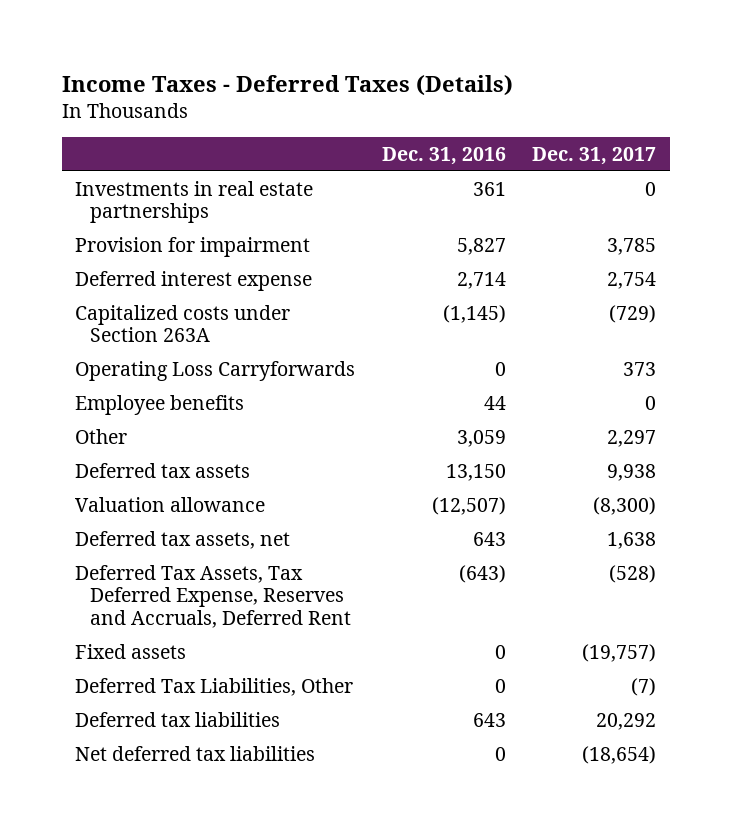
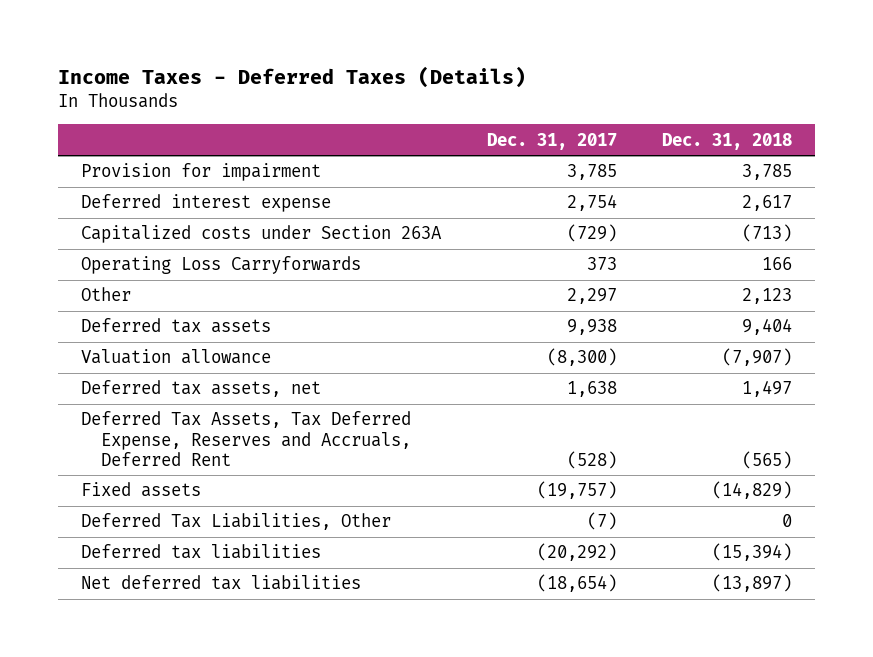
[381,146,506,165] Dec. 31, 2016 -> none
none -> [662,132,793,150] Dec. 31, 2018
[75,180,314,224] Investments in real estate partnerships -> none
[75,394,245,415] Employee benefits -> none
[596,712,657,730] 20,292 -> [536,543,617,562] (20,292)

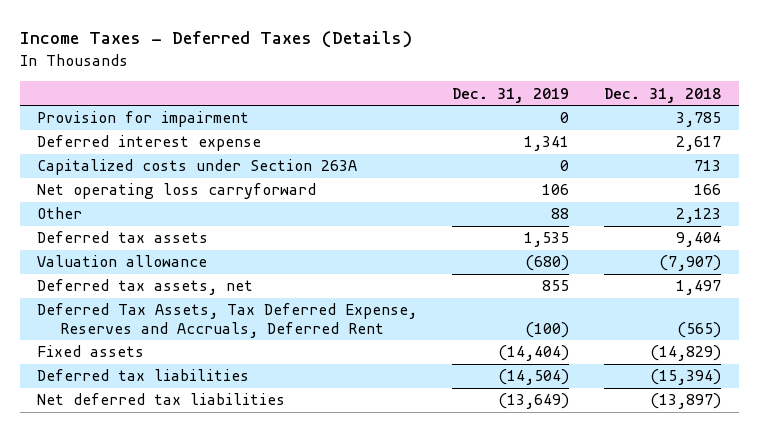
[486,132,617,150] Dec. 31, 2017 -> none
none -> [452,87,570,103] Dec. 31, 2019
[742,224,793,243] (713) -> [694,160,722,172] 713
[80,256,361,275] Operating Loss Carryforwards -> [37,183,317,200] Net operating loss carryforward
[80,513,391,531] Deferred Tax Liabilities, Other -> none

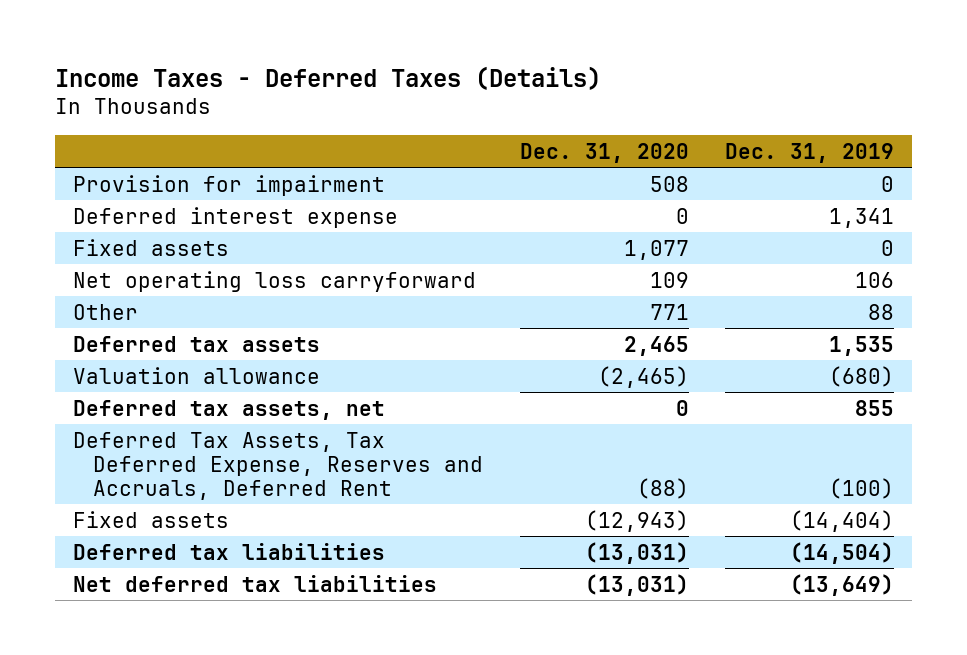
[604,87,722,103] Dec. 31, 2018 -> none
none -> [519,142,689,163] Dec. 31, 2020
[37,159,358,176] Capitalized costs under Section 263A -> none
none -> [73,238,230,256] Fixed assets

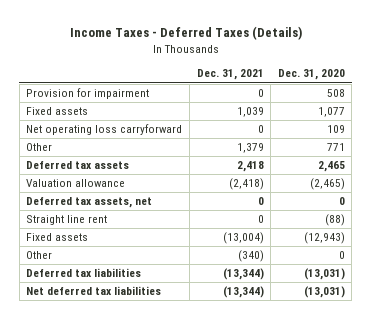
[725,142,895,163] Dec. 31, 2019 -> none
none -> [196,69,264,81] Dec. 31, 2021
[73,206,399,228] Deferred interest expense -> none
[73,431,484,500] Deferred Tax Assets, Tax Deferred Expense, Reserves and Accruals, Deferred Rent -> [26,215,108,226] Straight line rent
none -> [26,251,53,260] Other

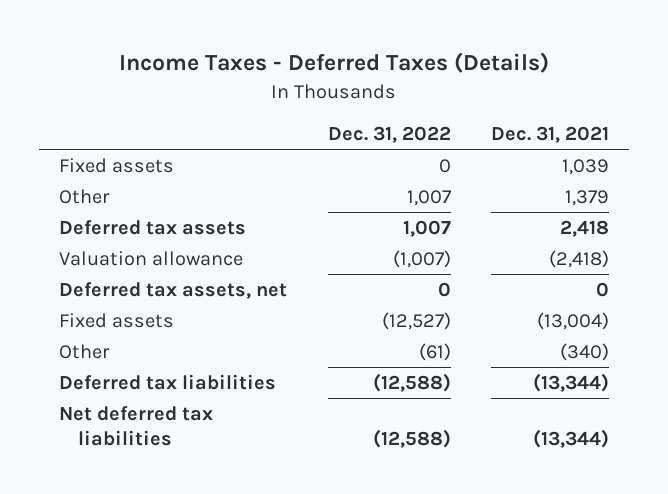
[277,69,345,81] Dec. 31, 2020 -> none
none -> [327,125,451,143] Dec. 31, 2022
[26,88,150,100] Provision for impairment -> none
[26,124,183,136] Net operating loss carryforward -> none
[26,215,108,226] Straight line rent -> none

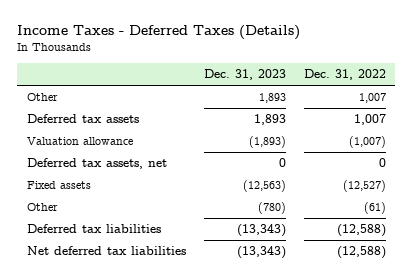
[491,125,610,143] Dec. 31, 2021 -> none
none -> [203,69,286,81] Dec. 31, 2023
[59,158,175,174] Fixed assets -> none

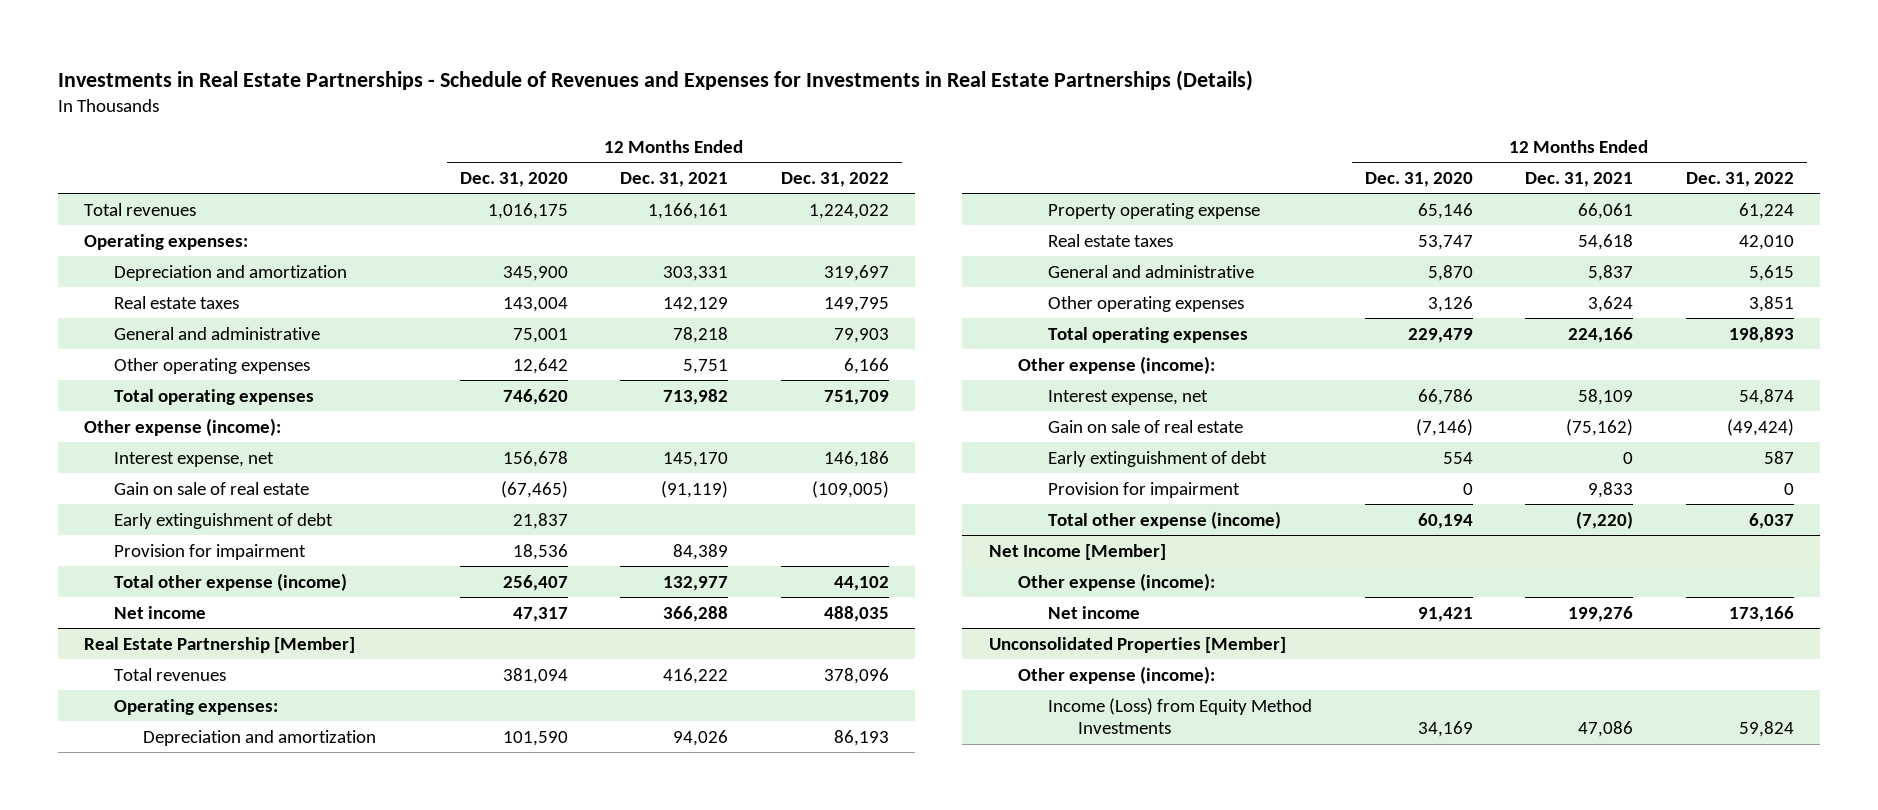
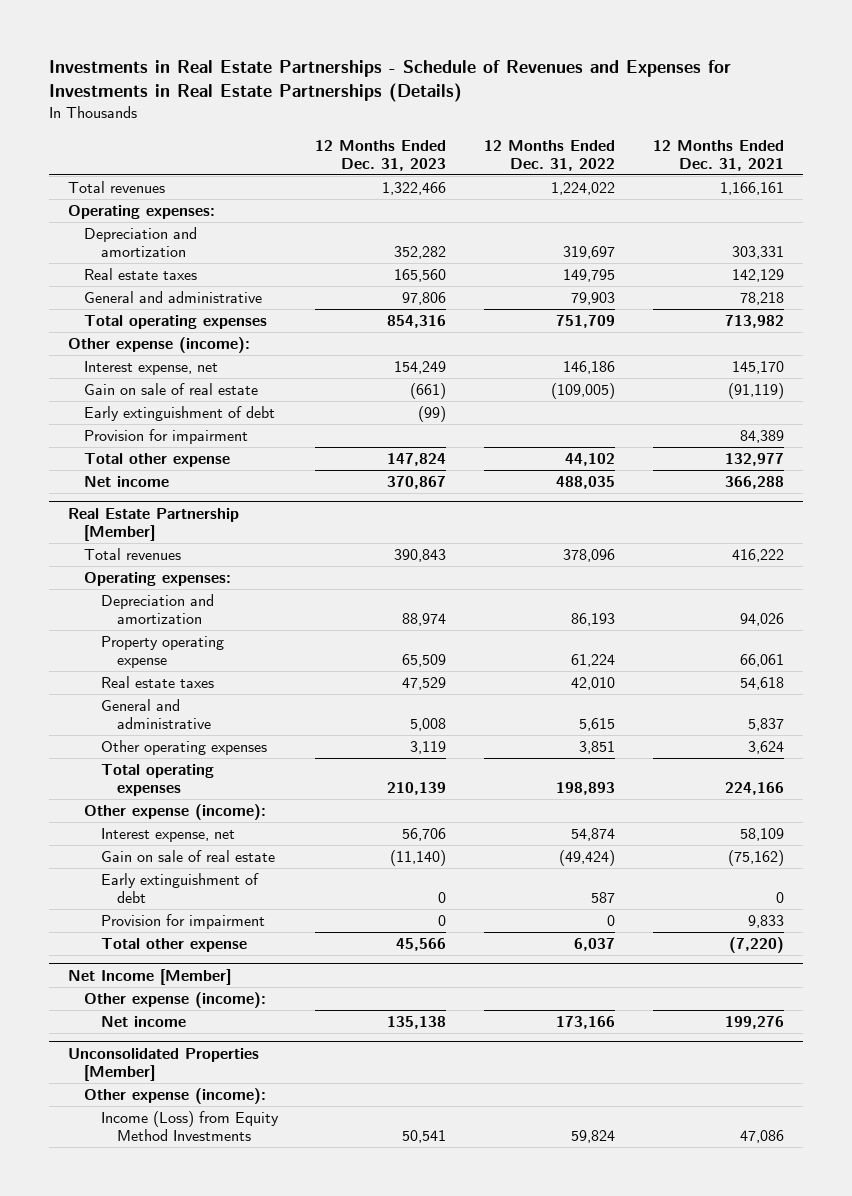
[459,171,568,187] Dec. 31, 2020 -> none
none -> [315,139,447,171] 12 Months Ended Dec. 31, 2023
[113,357,310,374] Other operating expenses -> none
[113,572,347,591] Total other expense (income) -> [84,453,231,468] Total other expense
[1048,510,1282,529] Total other expense (income) -> [100,938,247,953] Total other expense

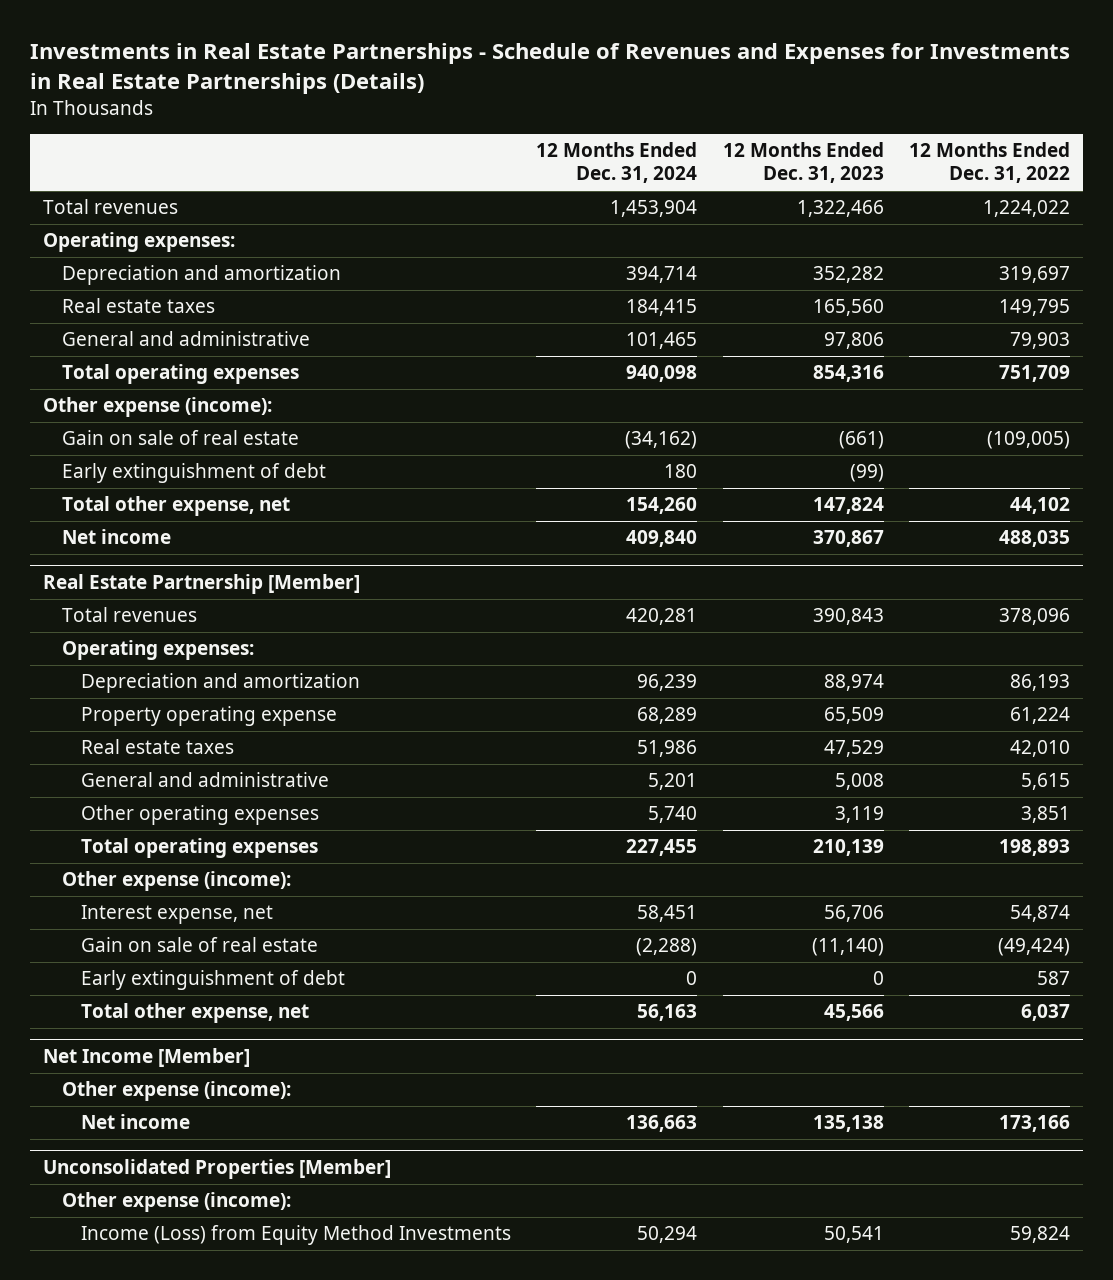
[653,139,785,171] 12 Months Ended Dec. 31, 2021 -> none
none -> [536,142,698,184] 12 Months Ended Dec. 31, 2024
[84,361,219,376] Interest expense, net -> none
[84,429,249,445] Provision for impairment -> none
[84,453,231,468] Total other expense -> [61,496,290,517] Total other expense, net
[100,914,265,930] Provision for impairment -> none
[100,938,247,953] Total other expense -> [80,1003,309,1024] Total other expense, net

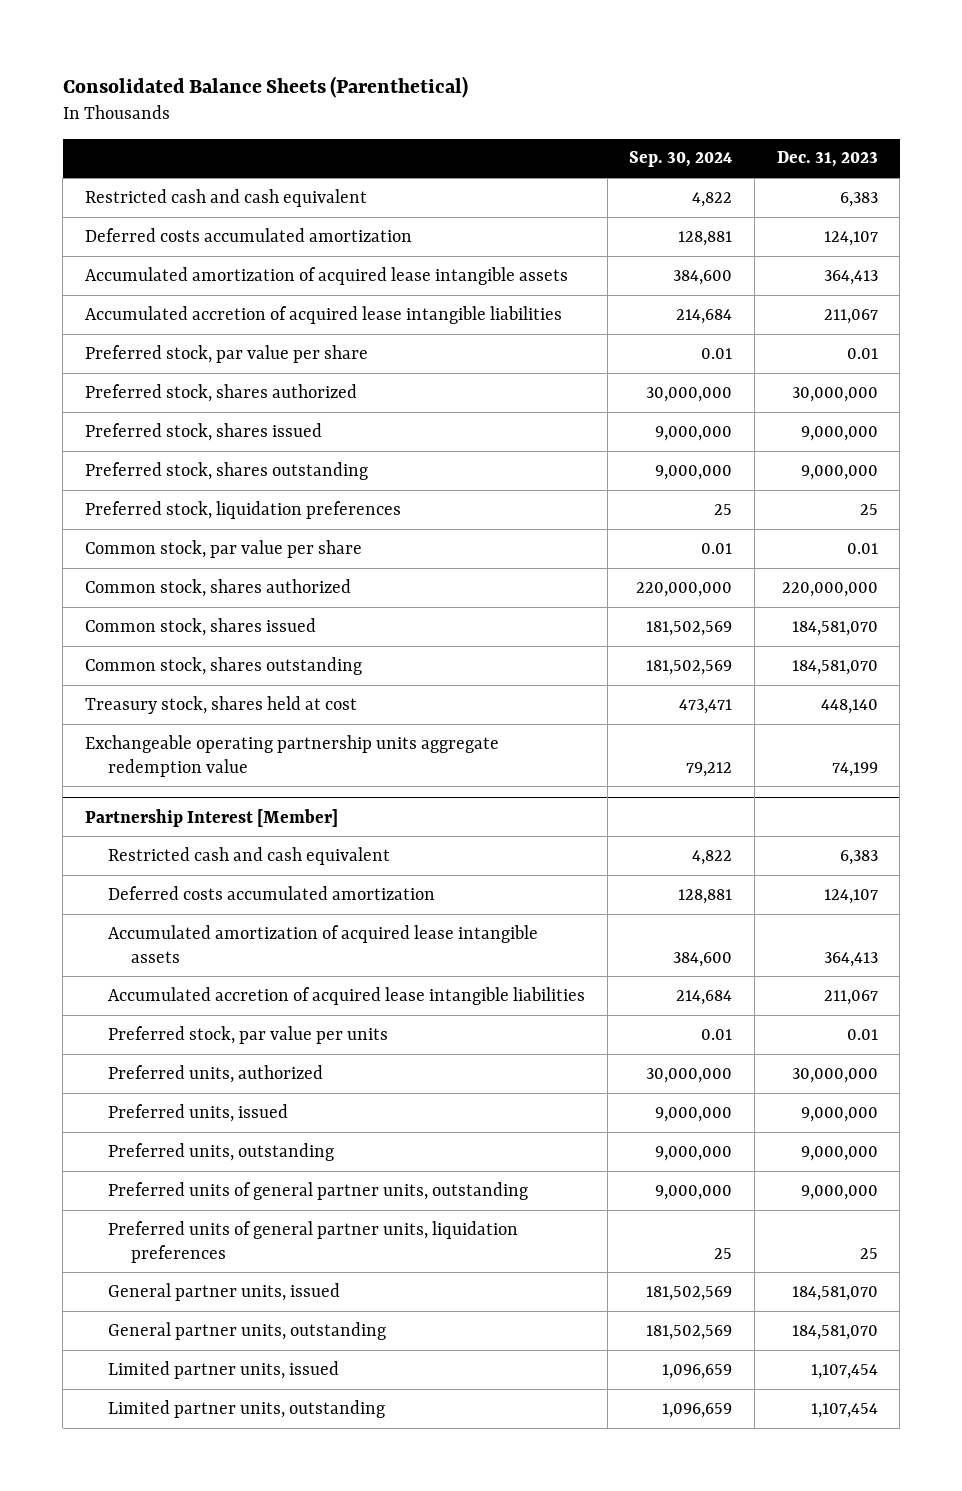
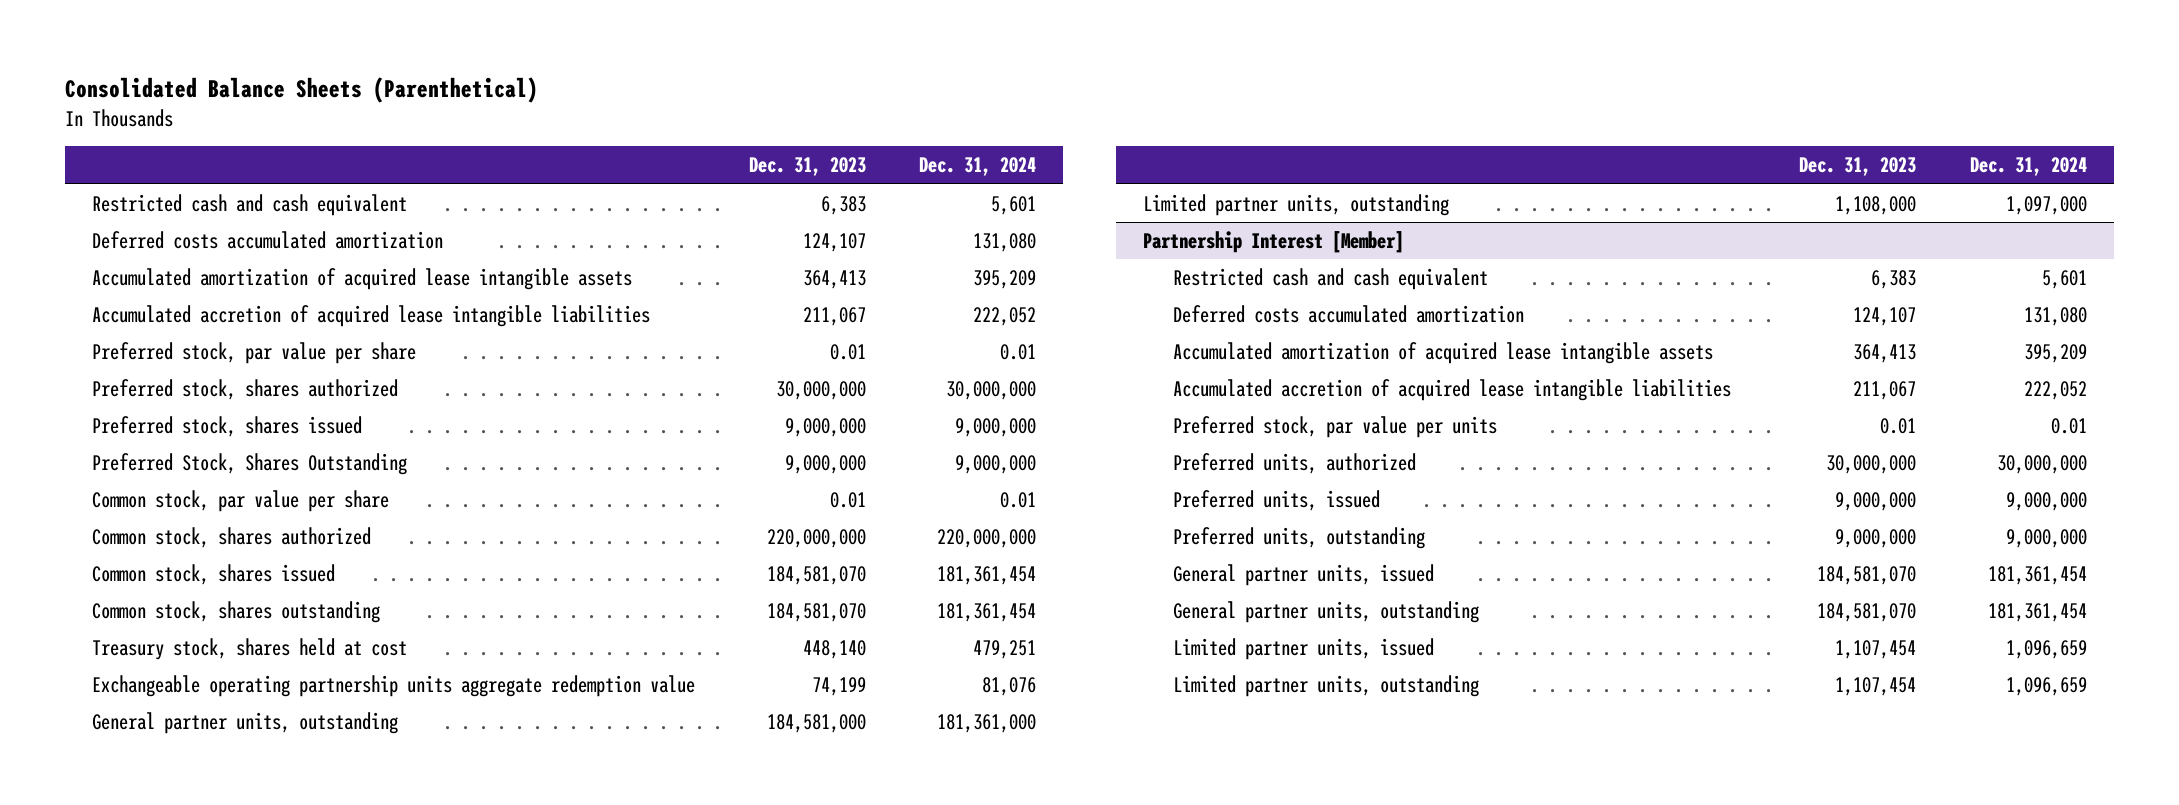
[629,151,733,168] Sep. 30, 2024 -> none
none -> [919,157,1037,177] Dec. 31, 2024
[84,500,401,519] Preferred stock, liquidation preferences -> none
[84,461,368,480] Preferred stock, shares outstanding -> [91,452,407,475] Preferred Stock, Shares Outstanding
none -> [91,711,398,734] General partner units, outstanding
none -> [1142,193,1449,216] Limited partner units, outstanding
[107,1181,528,1200] Preferred units of general partner units, outstanding -> none
[107,1220,518,1263] Preferred units of general partner units, liquidation preferences -> none

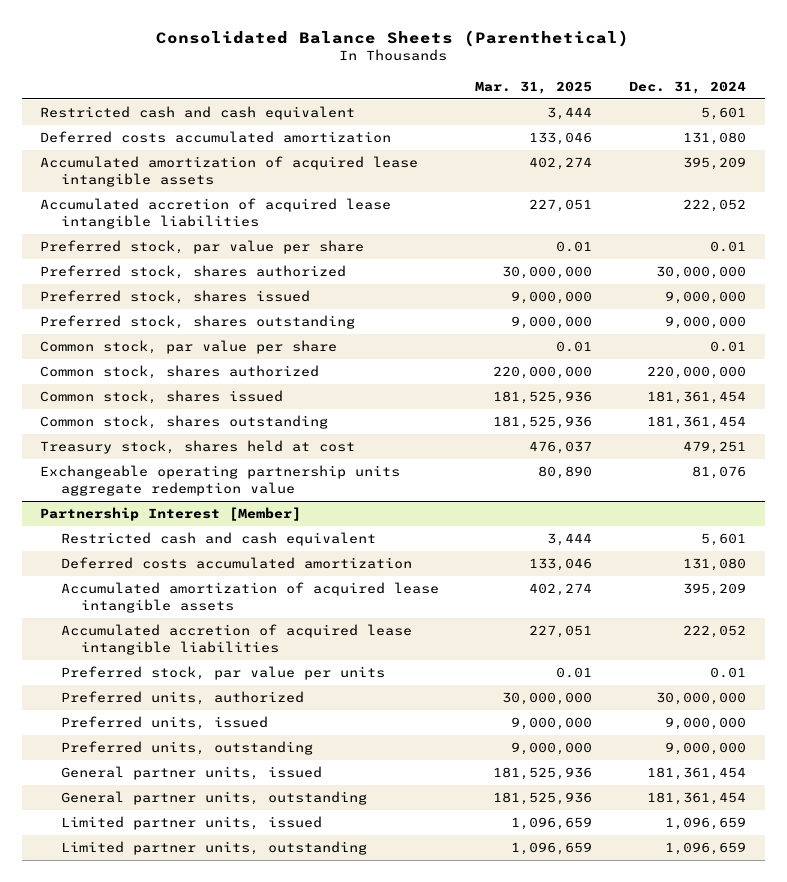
[748,157,866,177] Dec. 31, 2023 -> none
none -> [475,80,593,94] Mar. 31, 2025
[91,452,407,475] Preferred Stock, Shares Outstanding -> [40,315,356,330] Preferred stock, shares outstanding
[91,711,398,734] General partner units, outstanding -> none
[1142,193,1449,216] Limited partner units, outstanding -> none

